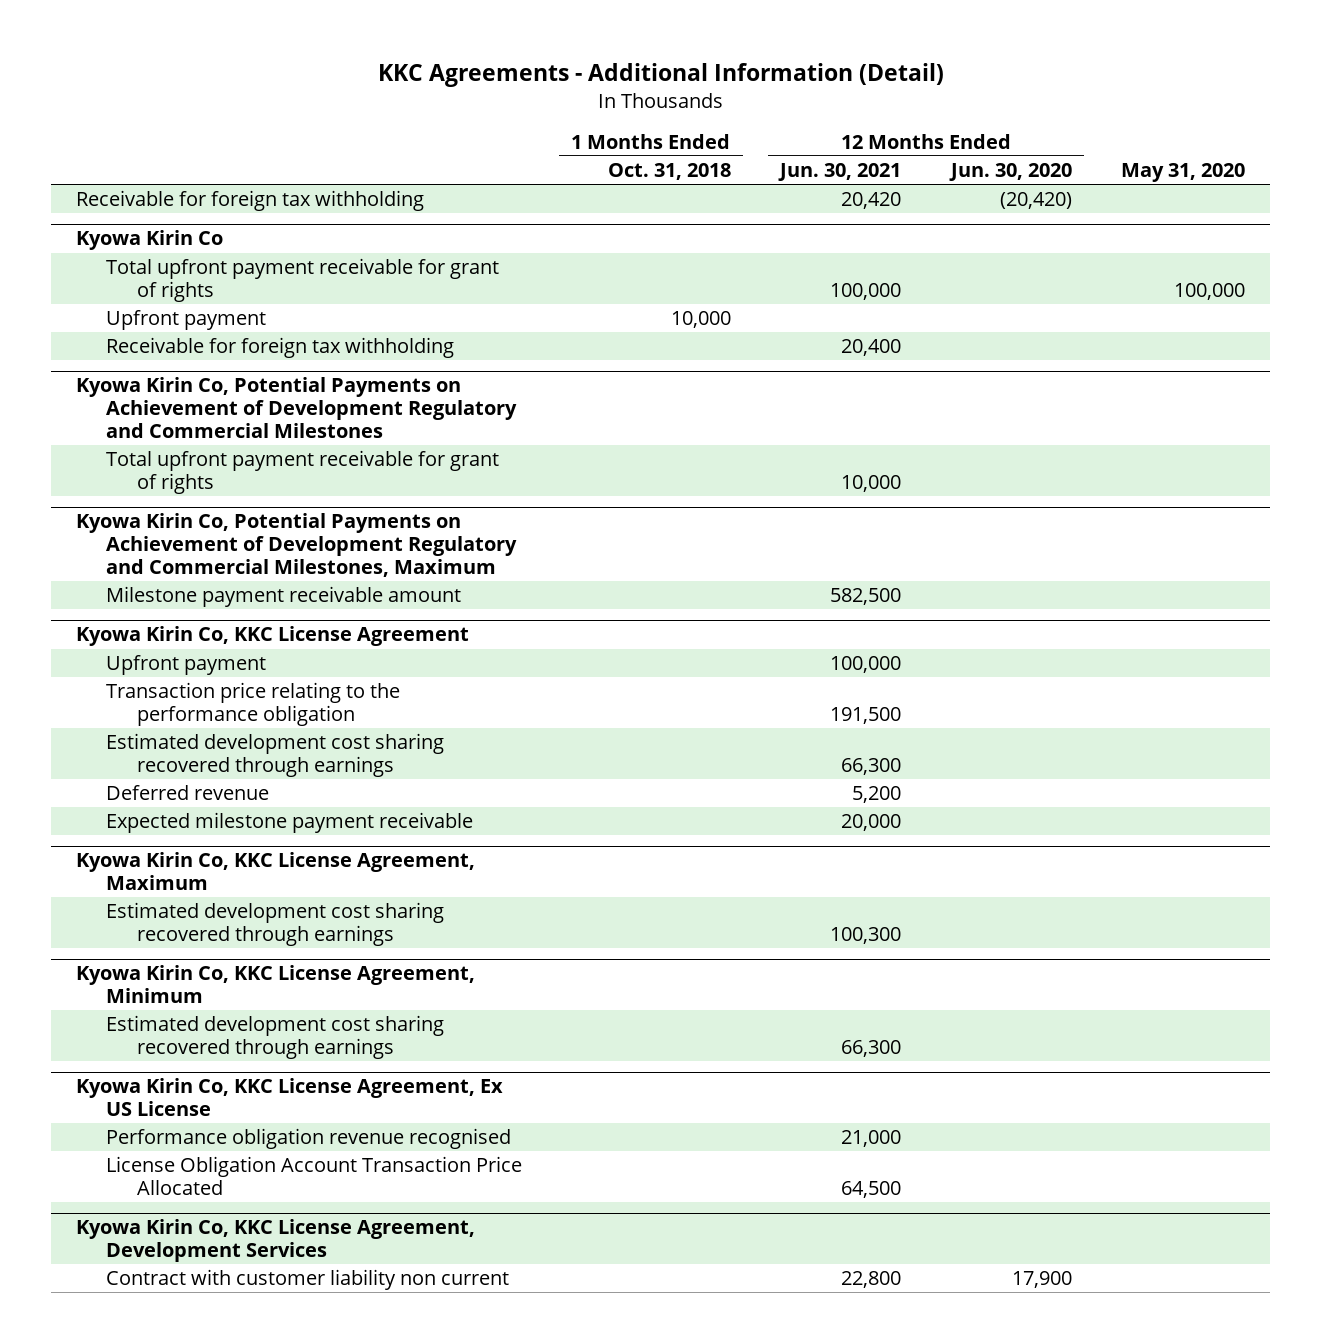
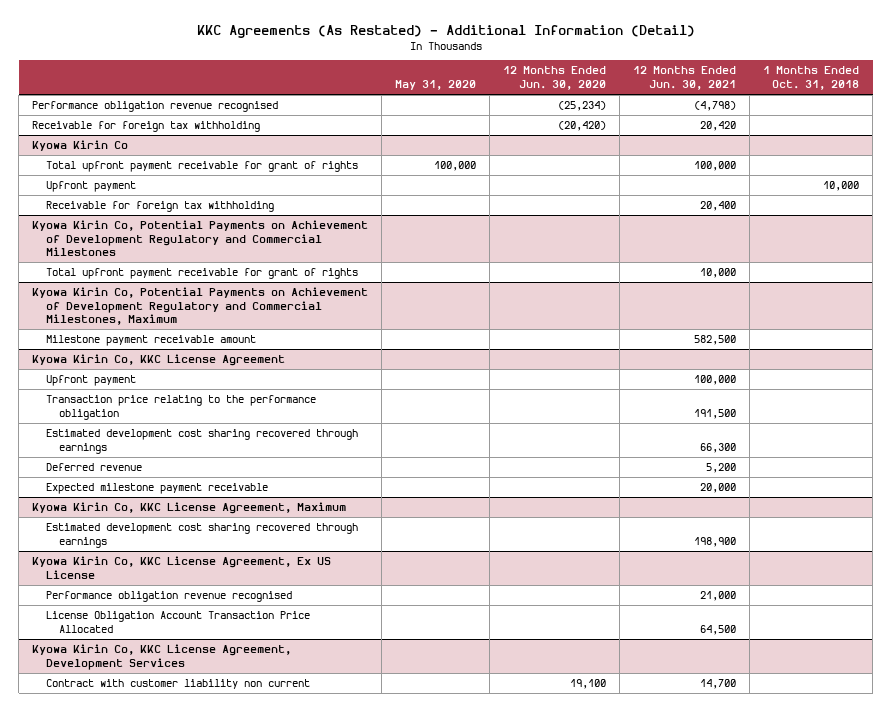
[377,63,944,88] KKC Agreements - Additional Information (Detail) -> [196,25,695,39] KKC Agreements (As Restated) - Additional Information (Detail)
none -> [32,101,279,113] Performance obligation revenue recognised
[75,965,475,1004] Kyowa Kirin Co, KKC License Agreement, Minimum -> none
[106,1015,445,1059] Estimated development cost sharing recovered through earnings -> none
[830,926,902,944] 100,300 -> [694,536,737,547] 198,900
[841,1271,902,1289] 22,800 -> [700,679,737,690] 14,700
[1011,1271,1072,1289] 17,900 -> [570,679,607,690] 19,100

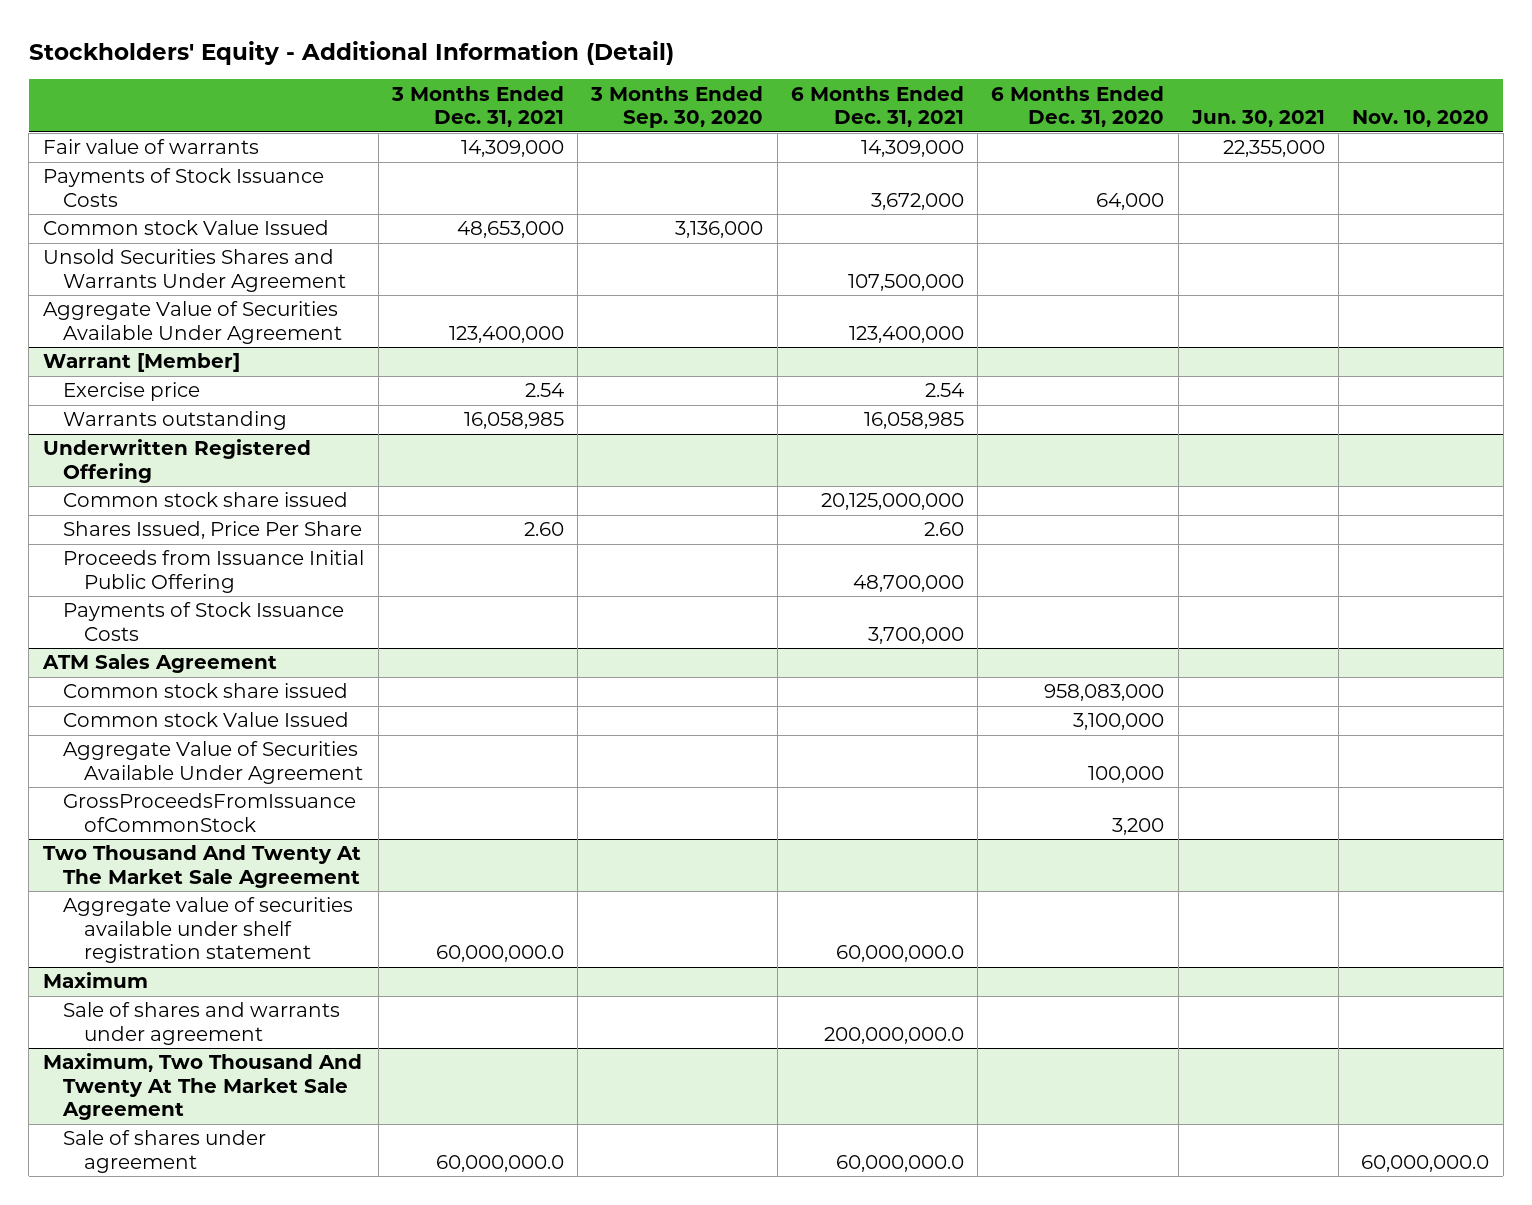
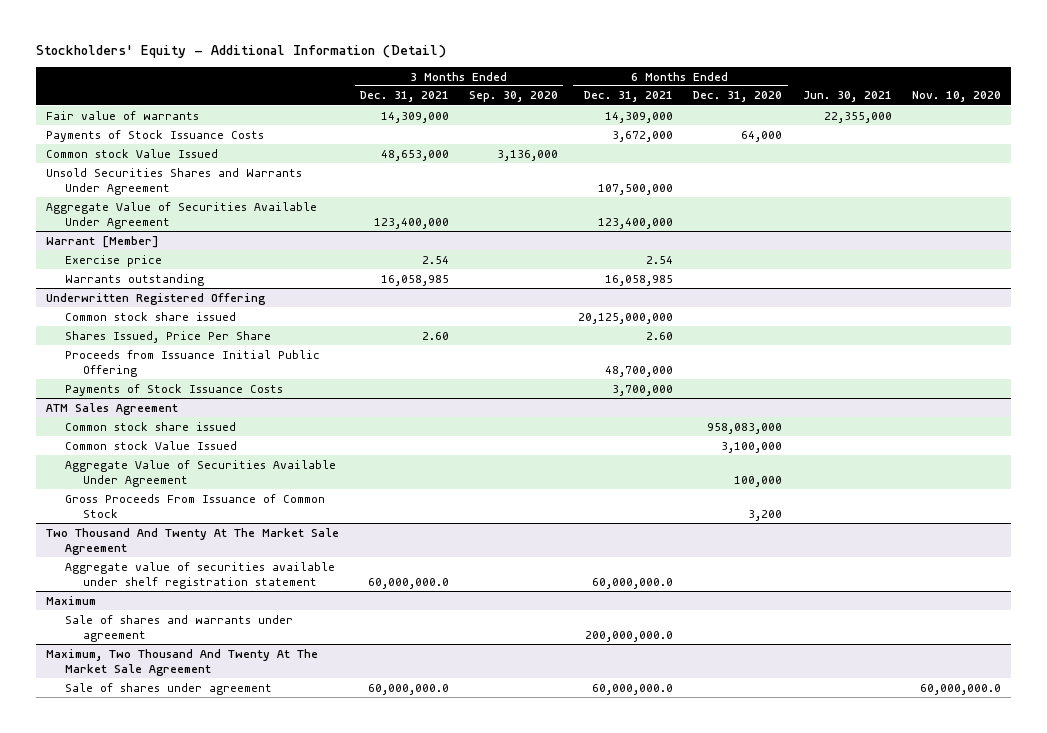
[63,793,357,832] GrossProceedsFromIssuance ofCommonStock -> [64,493,325,518] Gross Proceeds From Issuance of Common Stock

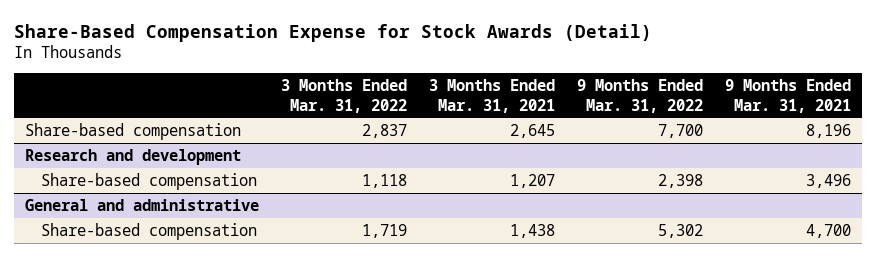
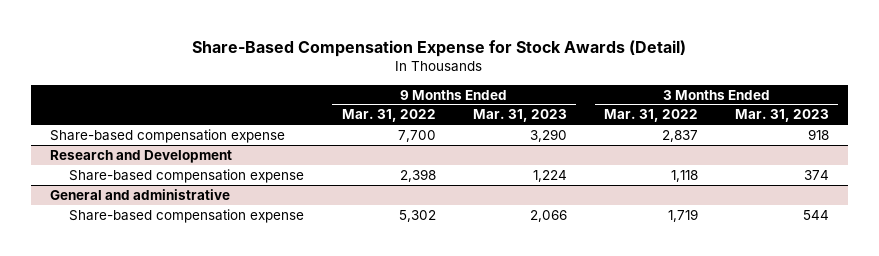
[428,79,555,113] 3 Months Ended Mar. 31, 2021 -> none
[724,79,851,113] 9 Months Ended Mar. 31, 2021 -> none
none -> [472,109,567,123] Mar. 31, 2023
none -> [735,109,830,123] Mar. 31, 2023
[24,122,241,140] Share-based compensation -> [49,128,285,143] Share-based compensation expense
[24,148,241,165] Research and development -> [49,149,232,163] Research and Development
[41,172,258,190] Share-based compensation -> [69,168,305,183] Share-based compensation expense
[41,222,258,240] Share-based compensation -> [69,208,305,223] Share-based compensation expense

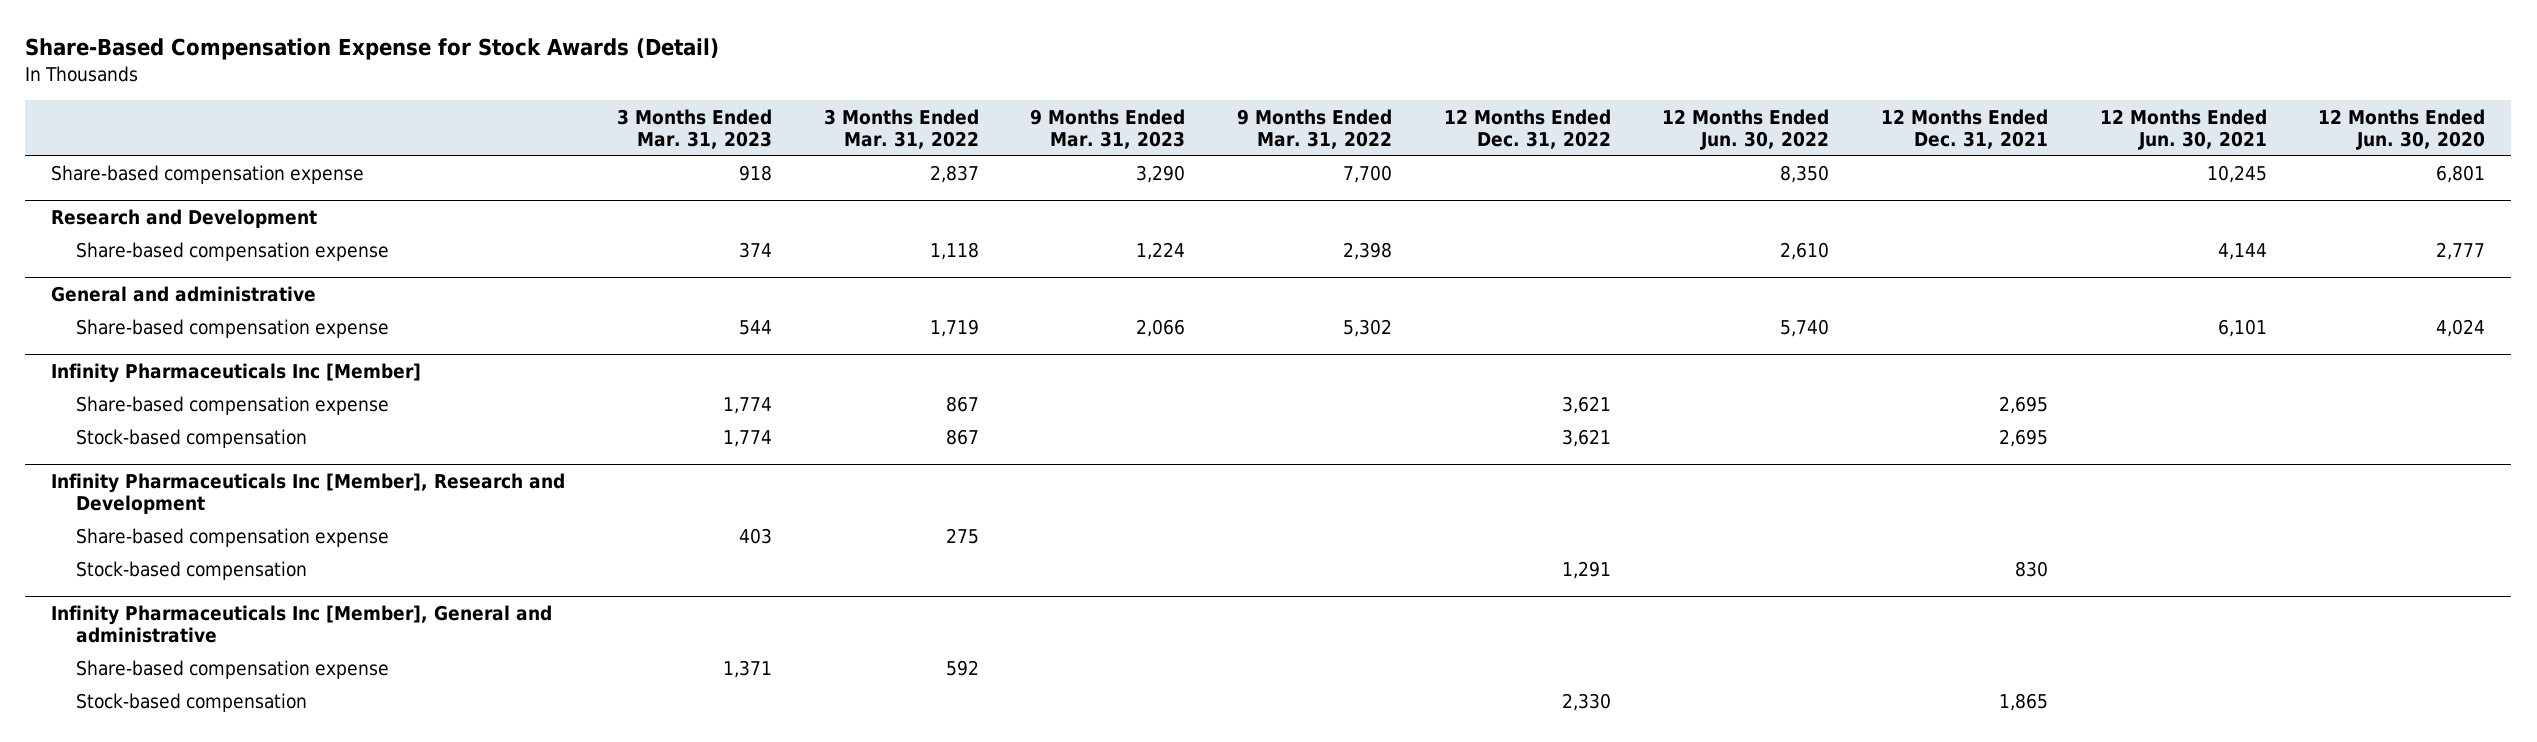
none -> [1443,108,1611,149] 12 Months Ended Dec. 31, 2022
none -> [1662,108,1830,150] 12 Months Ended Jun. 30, 2022
none -> [1881,108,2049,149] 12 Months Ended Dec. 31, 2021
none -> [2099,108,2267,150] 12 Months Ended Jun. 30, 2021
none -> [2318,108,2486,150] 12 Months Ended Jun. 30, 2020
none -> [51,362,422,383] Infinity Pharmaceuticals Inc [Member]
none -> [76,395,390,415] Share-based compensation expense
none -> [76,428,308,448] Stock-based compensation
none -> [51,472,566,514] Infinity Pharmaceuticals Inc [Member], Research and Development
none -> [76,527,390,547] Share-based compensation expense
none -> [76,560,308,580] Stock-based compensation
none -> [51,604,553,643] Infinity Pharmaceuticals Inc [Member], General and administrative
none -> [76,659,390,679] Share-based compensation expense
none -> [76,692,308,712] Stock-based compensation

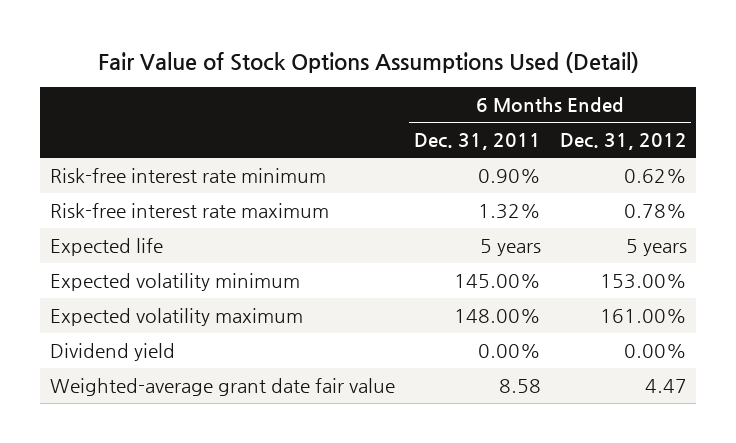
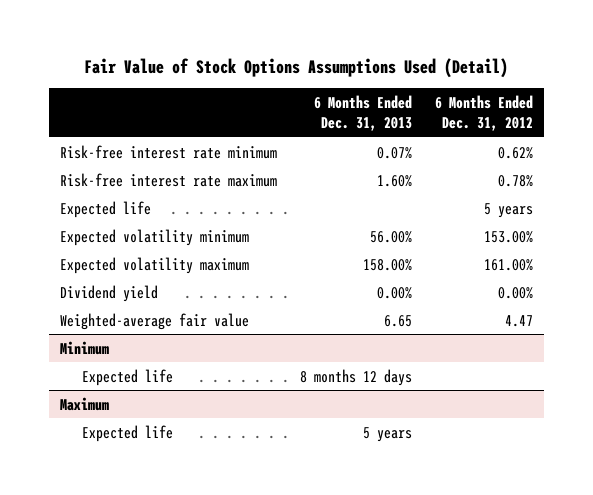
[413,133,541,151] Dec. 31, 2011 -> none
none -> [313,94,412,131] 6 Months Ended Dec. 31, 2013
[49,377,395,396] Weighted-average grant date fair value -> [60,312,250,330] Weighted-average fair value
none -> [60,340,110,355] Minimum
none -> [82,368,174,386] Expected life
none -> [60,396,110,411] Maximum
none -> [82,424,174,442] Expected life

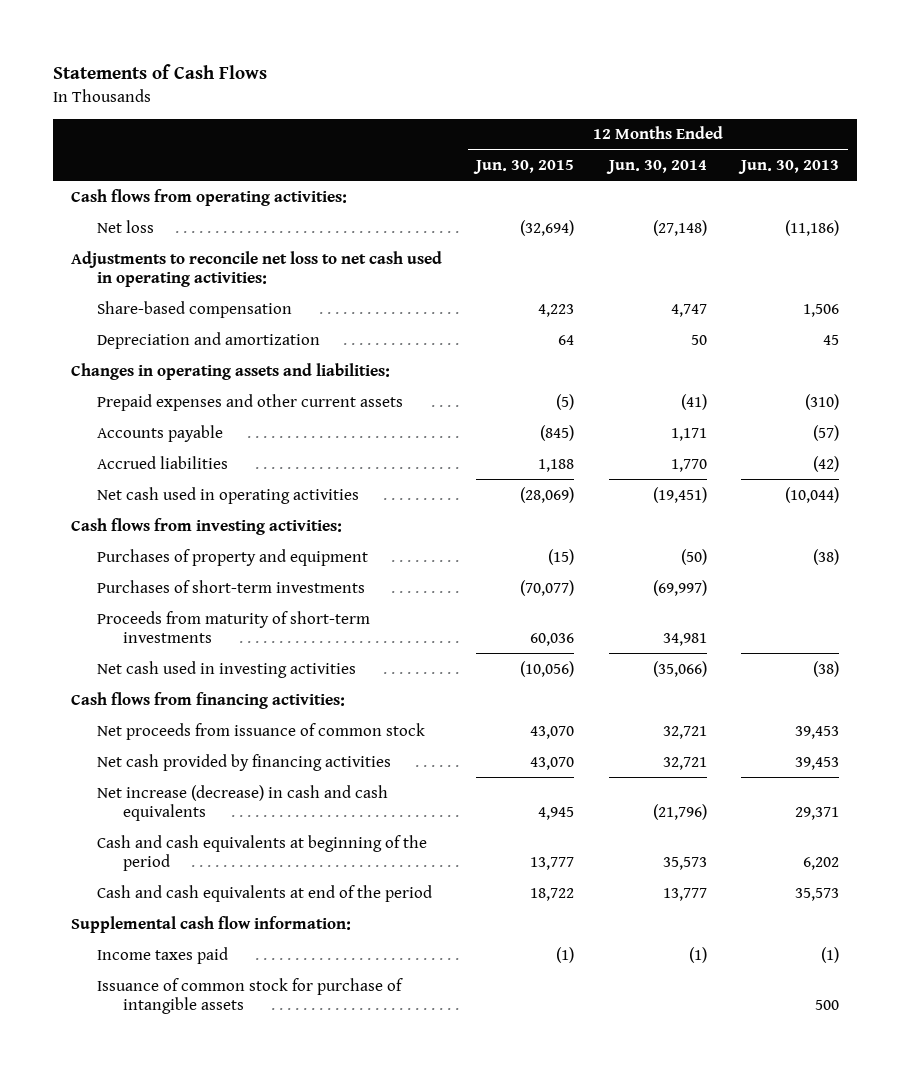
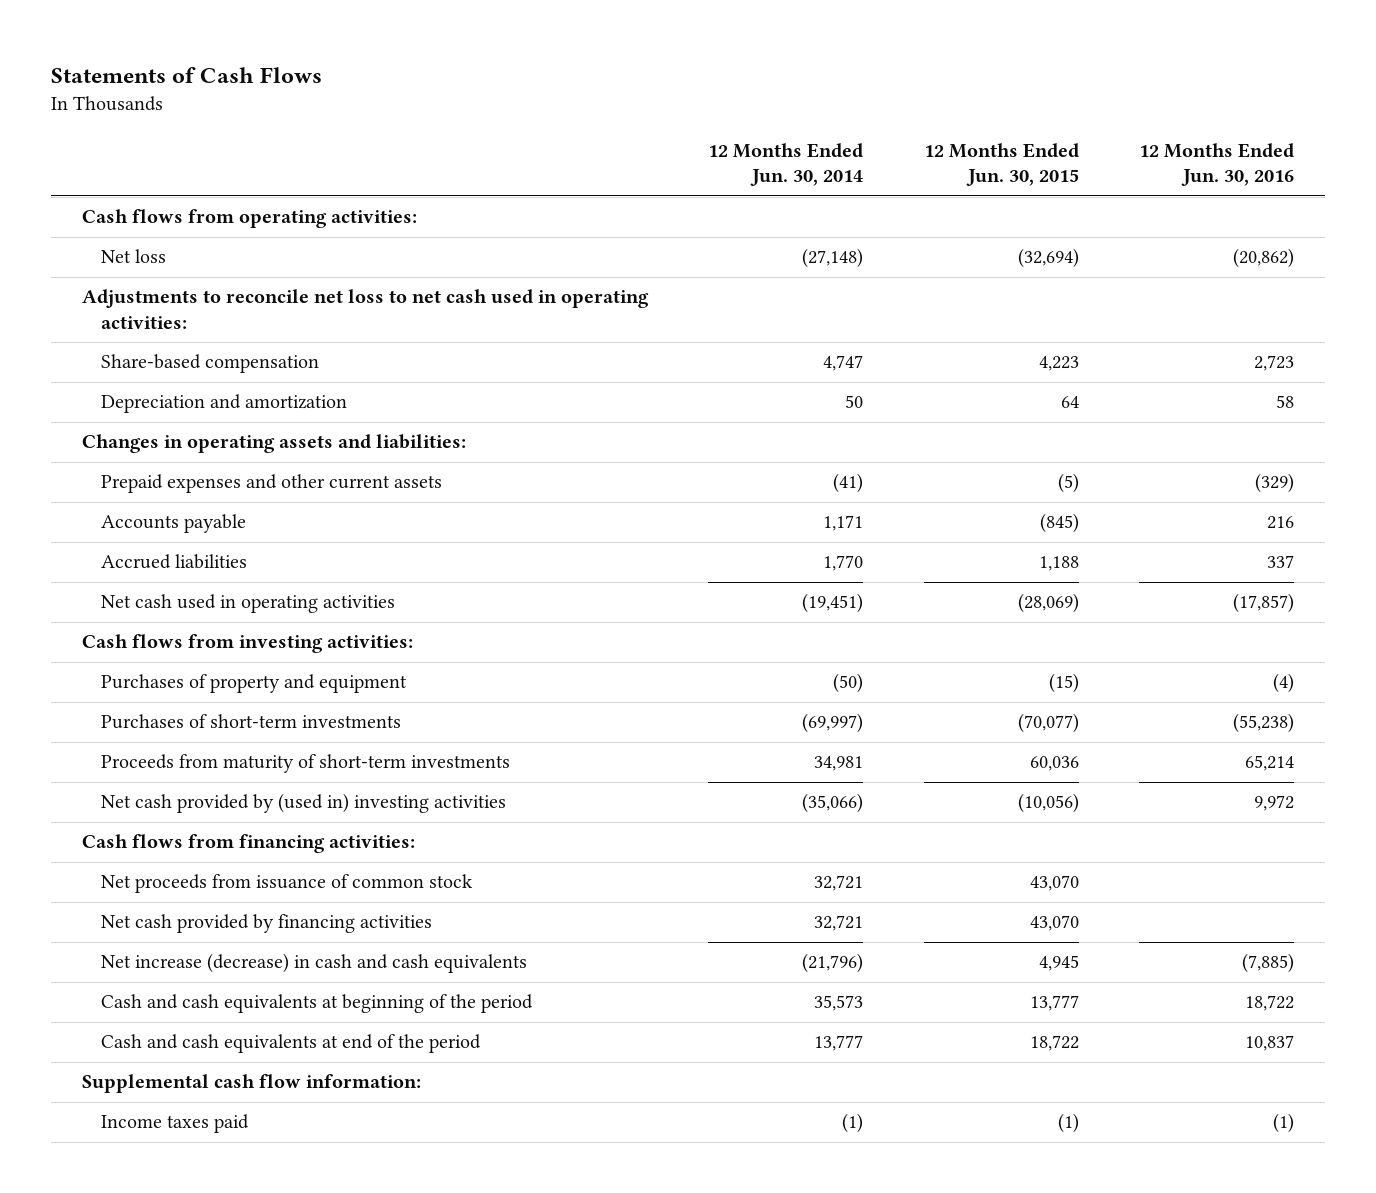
[738,159,840,174] Jun. 30, 2013 -> none
none -> [1139,142,1295,187] 12 Months Ended Jun. 30, 2016
[96,660,356,678] Net cash used in investing activities -> [100,793,506,814] Net cash provided by (used in) investing activities
[96,977,403,1014] Issuance of common stock for purchase of intangible assets -> none

